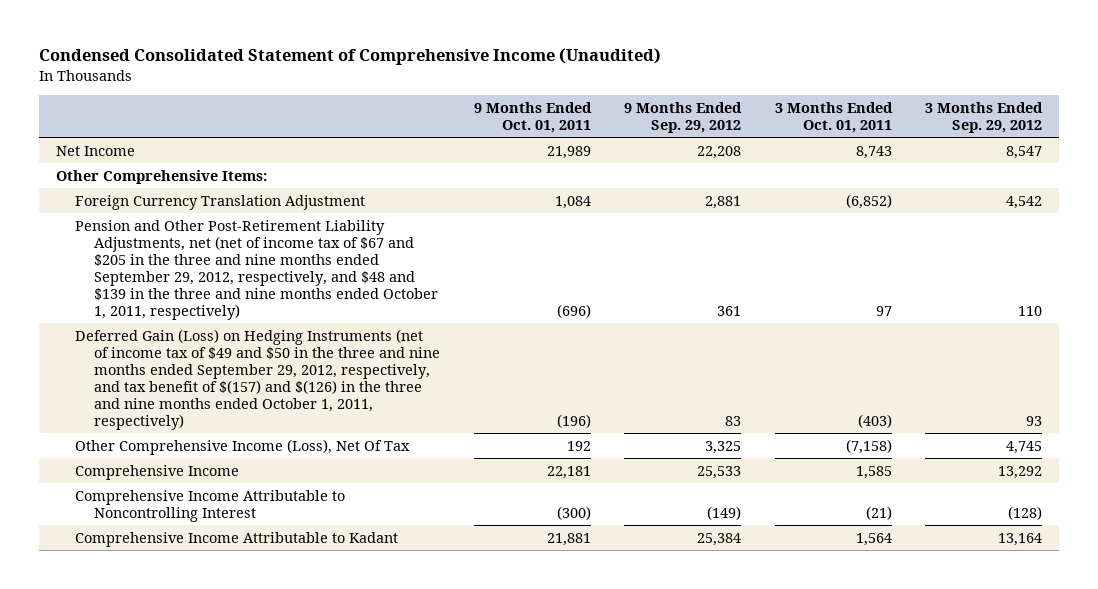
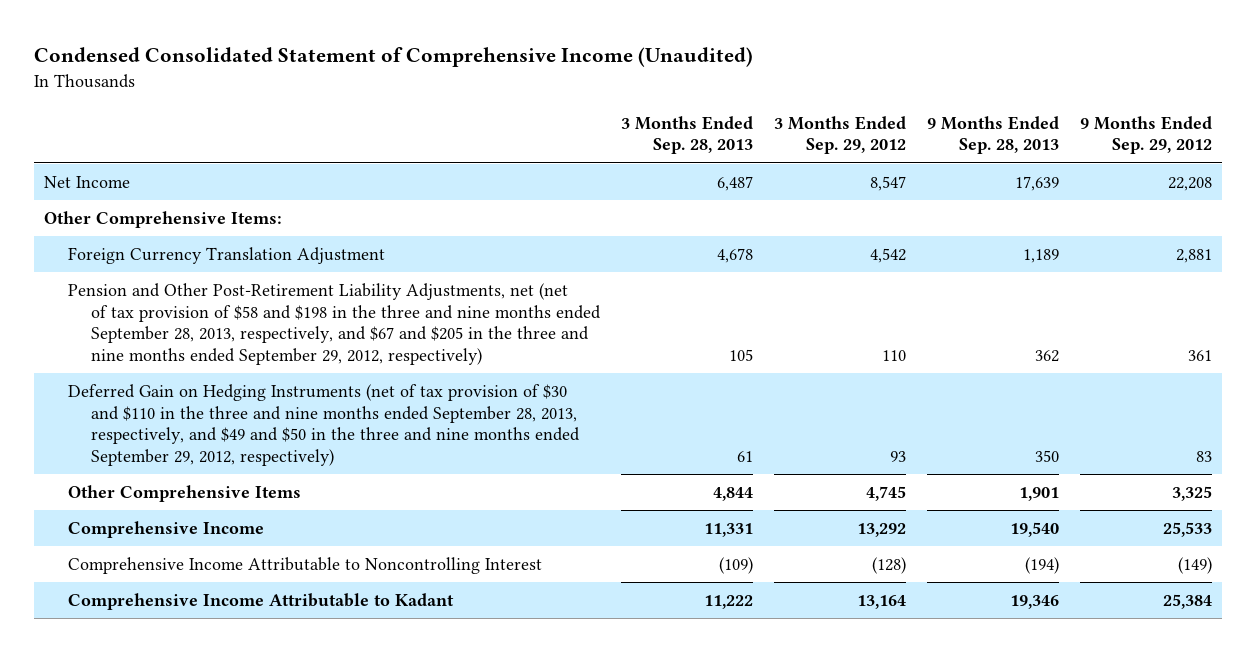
[473,101,592,133] 9 Months Ended Oct. 01, 2011 -> none
[774,101,893,133] 3 Months Ended Oct. 01, 2011 -> none
none -> [620,115,753,155] 3 Months Ended Sep. 28, 2013
none -> [926,115,1059,155] 9 Months Ended Sep. 28, 2013
[75,219,439,320] Pension and Other Post-Retirement Liability Adjustments, net (net of income tax of $67 and $205 in the three and nine months ended September 29, 2012, respectively, and $48 and $139 in the three and nine months ended October 1, 2011, respectively) -> [67,282,601,366] Pension and Other Post-Retirement Liability Adjustments, net (net of tax provision of $58 and $198 in the three and nine months ended September 28, 2013, respectively, and $67 and $205 in the three and nine months ended September 29, 2012, respectively)
[75,328,441,430] Deferred Gain (Loss) on Hedging Instruments (net of income tax of $49 and $50 in the three and nine months ended September 29, 2012, respectively, and tax benefit of $(157) and $(126) in the three and nine months ended October 1, 2011, respectively) -> [67,383,580,467] Deferred Gain on Hedging Instruments (net of tax provision of $30 and $110 in the three and nine months ended September 28, 2013, respectively, and $49 and $50 in the three and nine months ended September 29, 2012, respectively)
[75,438,411,455] Other Comprehensive Income (Loss), Net Of Tax -> [67,484,301,502] Other Comprehensive Items

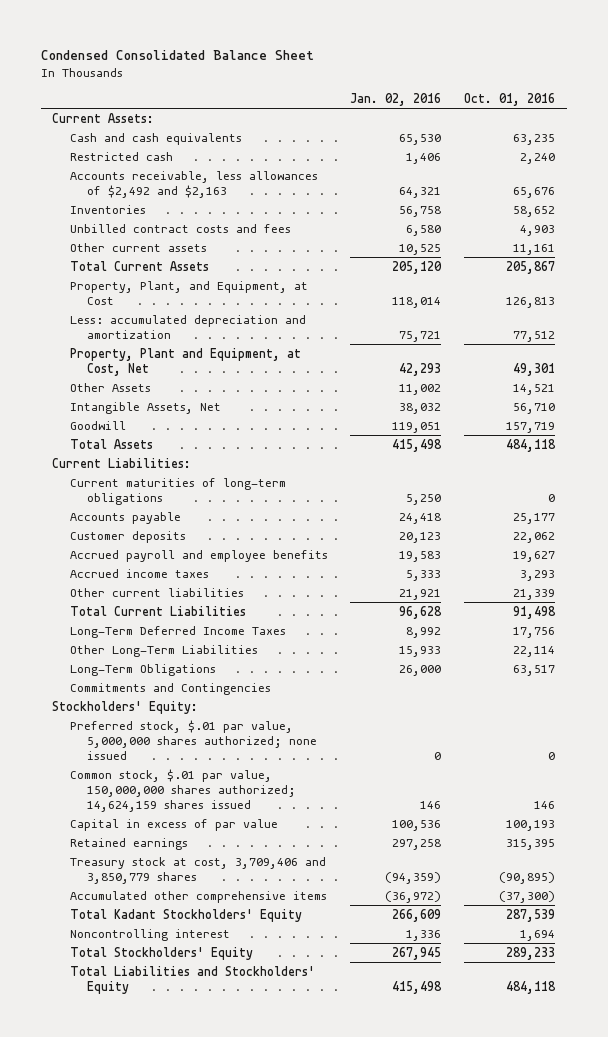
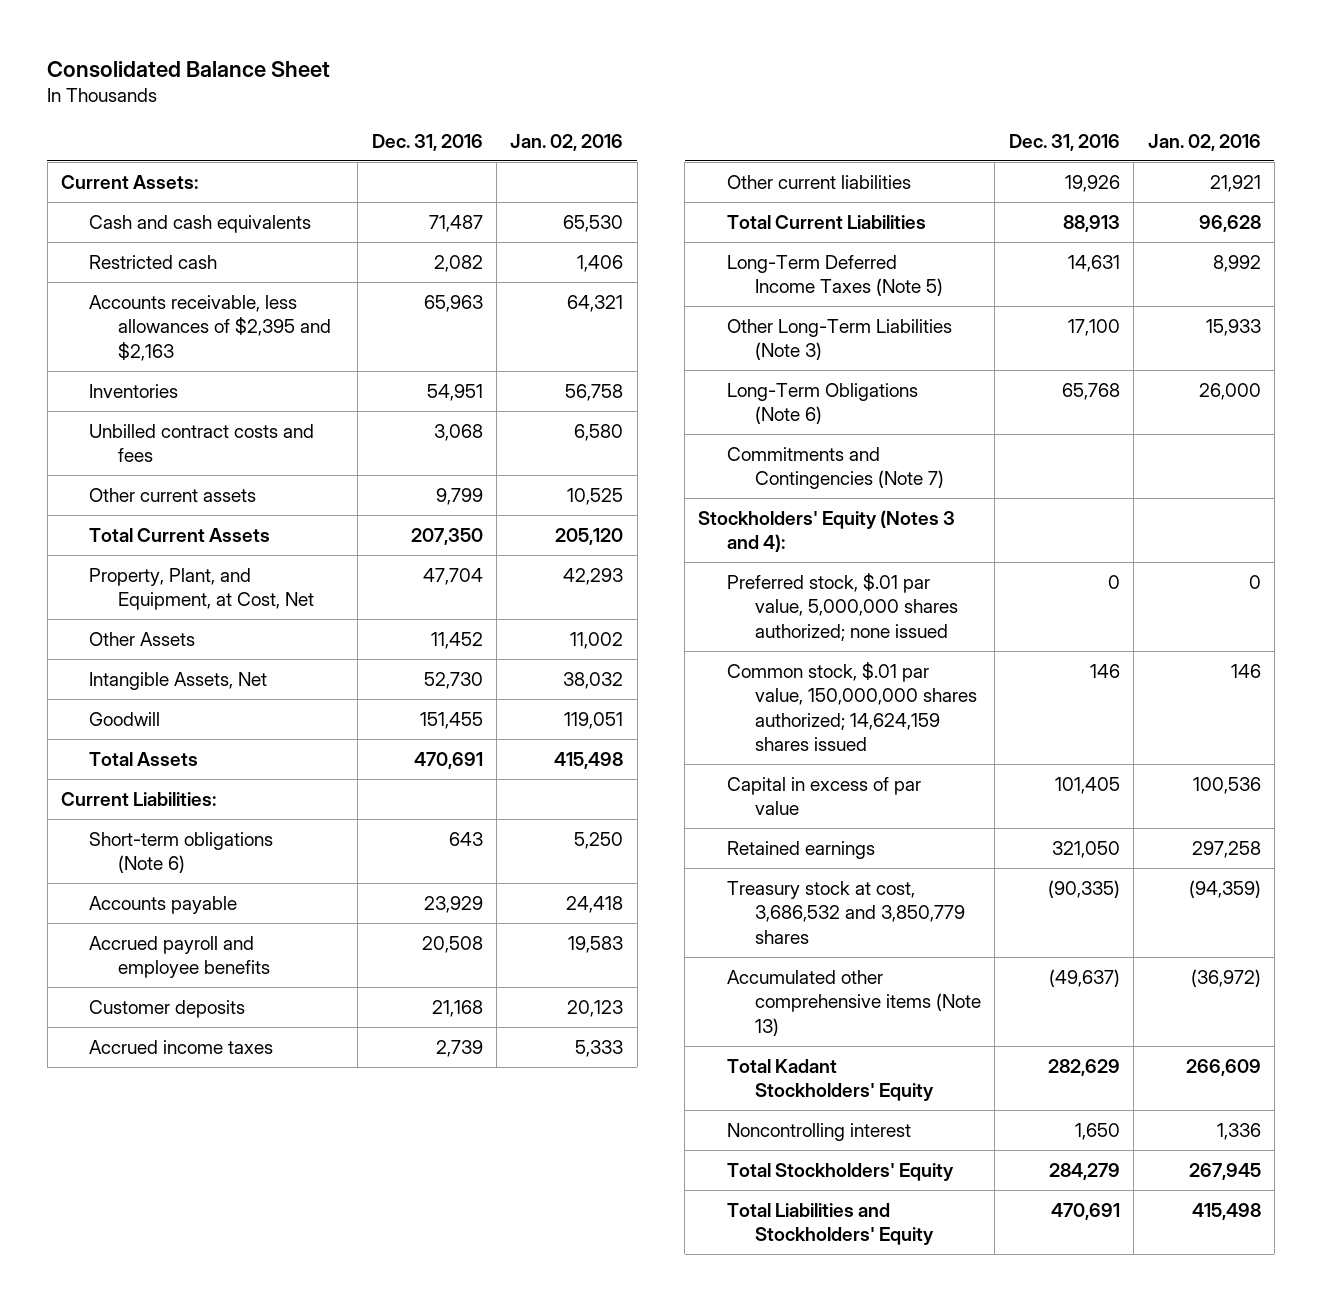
[40,49,314,60] Condensed Consolidated Balance Sheet -> [47,60,331,78] Consolidated Balance Sheet
[464,92,556,106] Oct. 01, 2016 -> none
none -> [371,134,483,152] Dec. 31, 2016
[69,170,318,198] Accounts receivable, less allowances of $2,492 and $2,163 -> [89,294,331,361] Accounts receivable, less allowances of $2,395 and $2,163
[69,280,308,305] Property, Plant, and Equipment, at Cost -> none
[69,314,306,339] Less: accumulated depreciation and amortization -> none
[69,347,301,376] Property, Plant and Equipment, at Cost, Net -> [89,567,314,611] Property, Plant, and Equipment, at Cost, Net
[69,477,286,505] Current maturities of long-term obligations -> [89,831,274,874] Short-term obligations (Note 6)
[69,530,186,543] Customer deposits -> [89,999,246,1018] Customer deposits
[69,625,286,638] Long-Term Deferred Income Taxes -> [726,254,944,297] Long-Term Deferred Income Taxes (Note 5)
[69,644,258,657] Other Long-Term Liabilities -> [726,318,952,361] Other Long-Term Liabilities (Note 3)
[69,663,216,676] Long-Term Obligations -> [726,382,918,425] Long-Term Obligations (Note 6)
[69,682,271,695] Commitments and Contingencies -> [726,446,945,490] Commitments and Contingencies (Note 7)
[52,700,199,714] Stockholders' Equity: -> [698,509,956,553] Stockholders' Equity (Notes 3 and 4):
[69,856,326,884] Treasury stock at cost, 3,709,406 and 3,850,779 shares -> [726,880,966,944] Treasury stock at cost, 3,686,532 and 3,850,779 shares
[69,890,327,903] Accumulated other comprehensive items -> [726,969,982,1036] Accumulated other comprehensive items (Note 13)

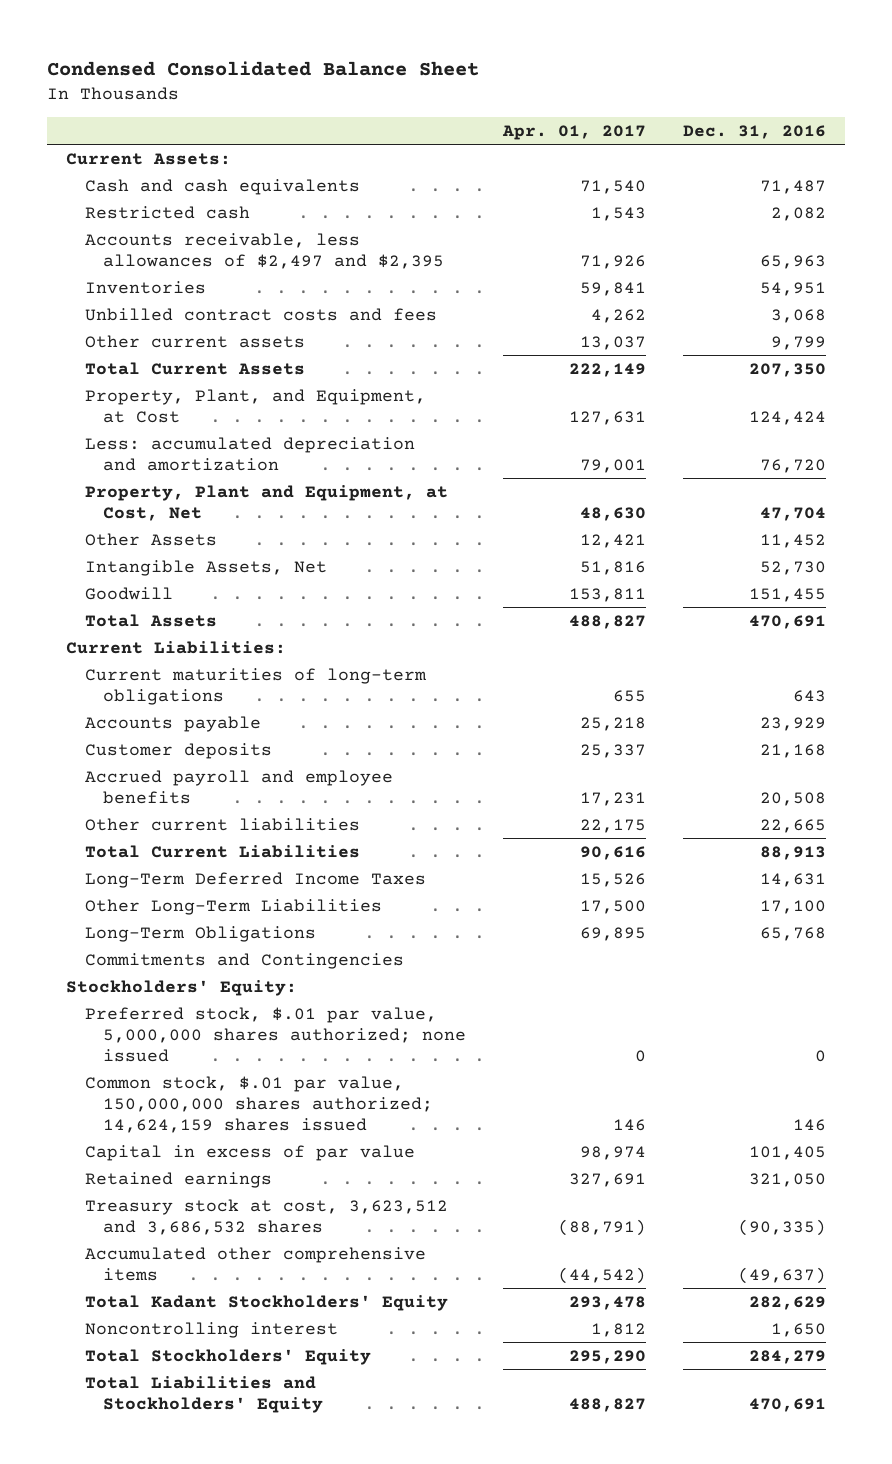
[47,60,331,78] Consolidated Balance Sheet -> [47,61,480,77] Condensed Consolidated Balance Sheet
[510,134,624,152] Jan. 02, 2016 -> none
none -> [502,124,647,140] Apr. 01, 2017
[89,294,331,361] Accounts receivable, less allowances of $2,395 and $2,163 -> [84,232,445,269] Accounts receivable, less allowances of $2,497 and $2,395
none -> [84,388,426,423] Property, Plant, and Equipment, at Cost
none -> [84,436,415,471] Less: accumulated depreciation and amortization
[89,567,314,611] Property, Plant, and Equipment, at Cost, Net -> [84,484,448,521] Property, Plant and Equipment, at Cost, Net
[89,831,274,874] Short-term obligations (Note 6) -> [84,667,427,705] Current maturities of long-term obligations
[89,1039,274,1054] Accrued income taxes -> none
[89,935,270,979] Accrued payroll and employee benefits -> [84,769,393,804] Accrued payroll and employee benefits
[1064,174,1120,192] 19,926 -> [760,818,827,833] 22,665
[726,254,944,297] Long-Term Deferred Income Taxes (Note 5) -> [84,871,426,888] Long-Term Deferred Income Taxes
[726,318,952,361] Other Long-Term Liabilities (Note 3) -> [84,898,382,915] Other Long-Term Liabilities
[726,382,918,425] Long-Term Obligations (Note 6) -> [84,925,316,942] Long-Term Obligations
[726,446,945,490] Commitments and Contingencies (Note 7) -> [84,952,404,969] Commitments and Contingencies
[698,509,956,553] Stockholders' Equity (Notes 3 and 4): -> [65,979,297,996] Stockholders' Equity:
[726,880,966,944] Treasury stock at cost, 3,686,532 and 3,850,779 shares -> [84,1198,448,1235] Treasury stock at cost, 3,623,512 and 3,686,532 shares
[726,969,982,1036] Accumulated other comprehensive items (Note 13) -> [84,1246,426,1281] Accumulated other comprehensive items

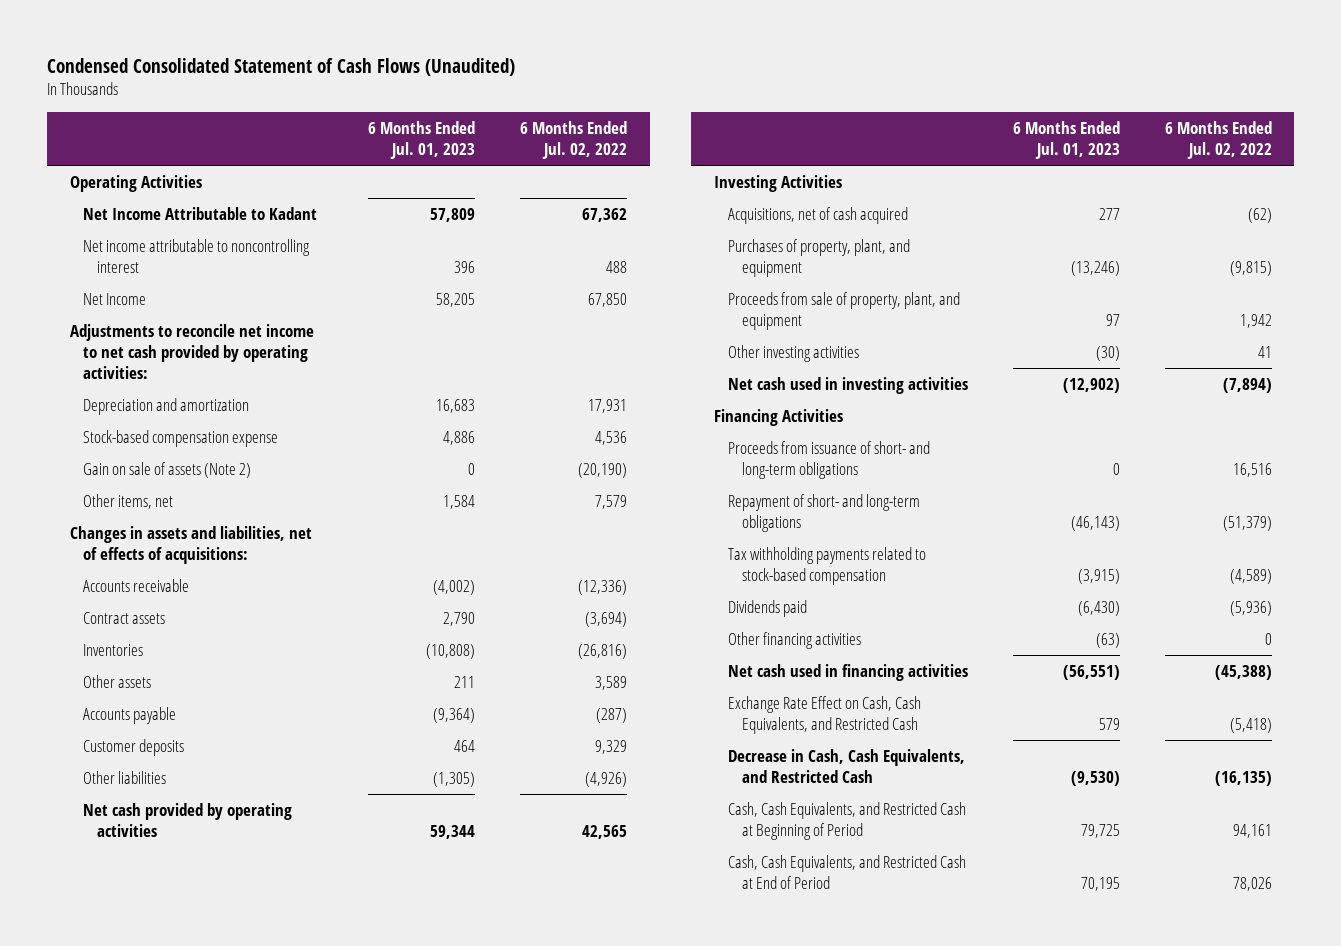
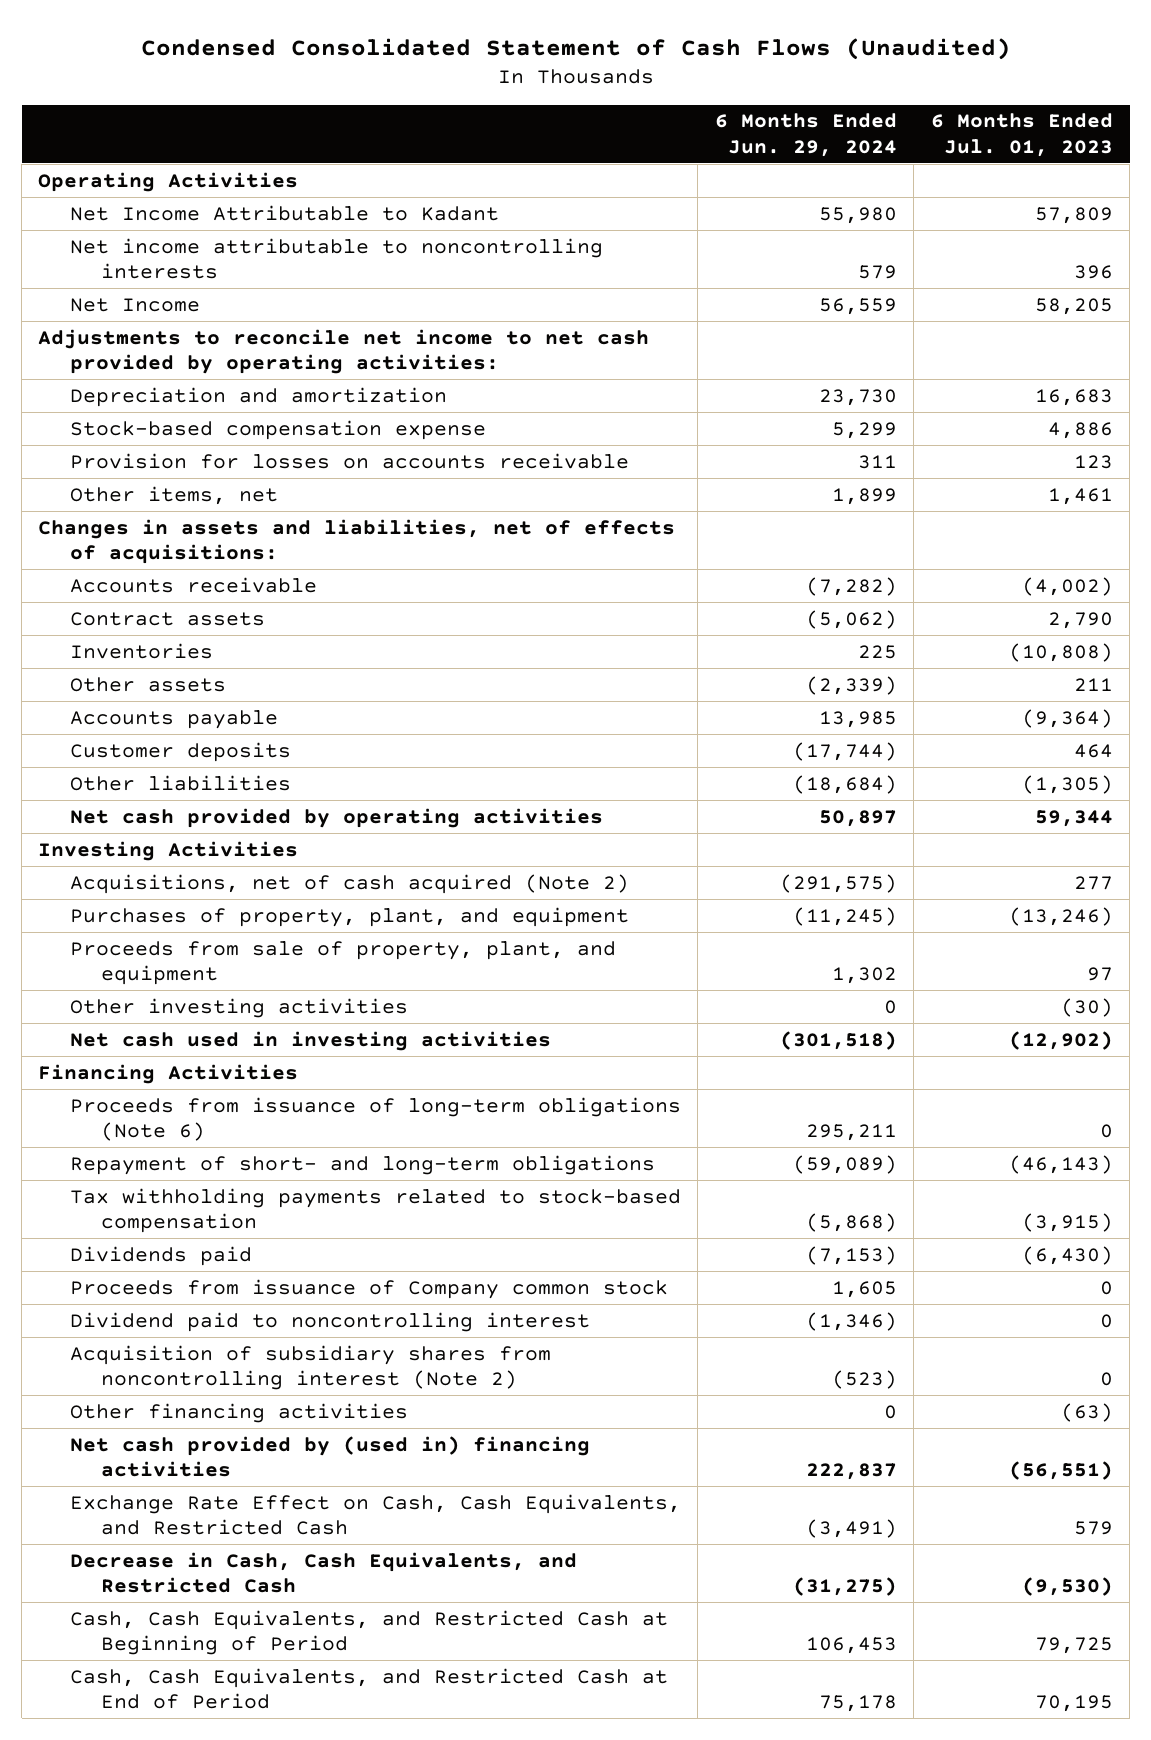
[520,121,628,160] 6 Months Ended Jul. 02, 2022 -> none
none -> [714,113,897,157] 6 Months Ended Jun. 29, 2024
[83,239,311,273] Net income attributable to noncontrolling interest -> [69,237,603,280] Net income attributable to noncontrolling interests
[83,462,252,479] Gain on sale of assets (Note 2) -> none
none -> [69,452,629,469] Provision for losses on accounts receivable
[443,495,476,510] 1,584 -> [1047,487,1113,505] 1,461
[727,207,908,225] Acquisitions, net of cash acquired -> [69,873,629,894] Acquisitions, net of cash acquired (Note 2)
[727,441,930,479] Proceeds from issuance of short- and long-term obligations -> [69,1096,681,1142] Proceeds from issuance of long-term obligations (Note 6)
none -> [69,1278,668,1299] Proceeds from issuance of Company common stock
none -> [69,1311,590,1332] Dividend paid to noncontrolling interest
none -> [69,1344,551,1391] Acquisition of subsidiary shares from noncontrolling interest (Note 2)
[727,664,968,682] Net cash used in financing activities -> [69,1435,590,1478] Net cash provided by (used in) financing activities

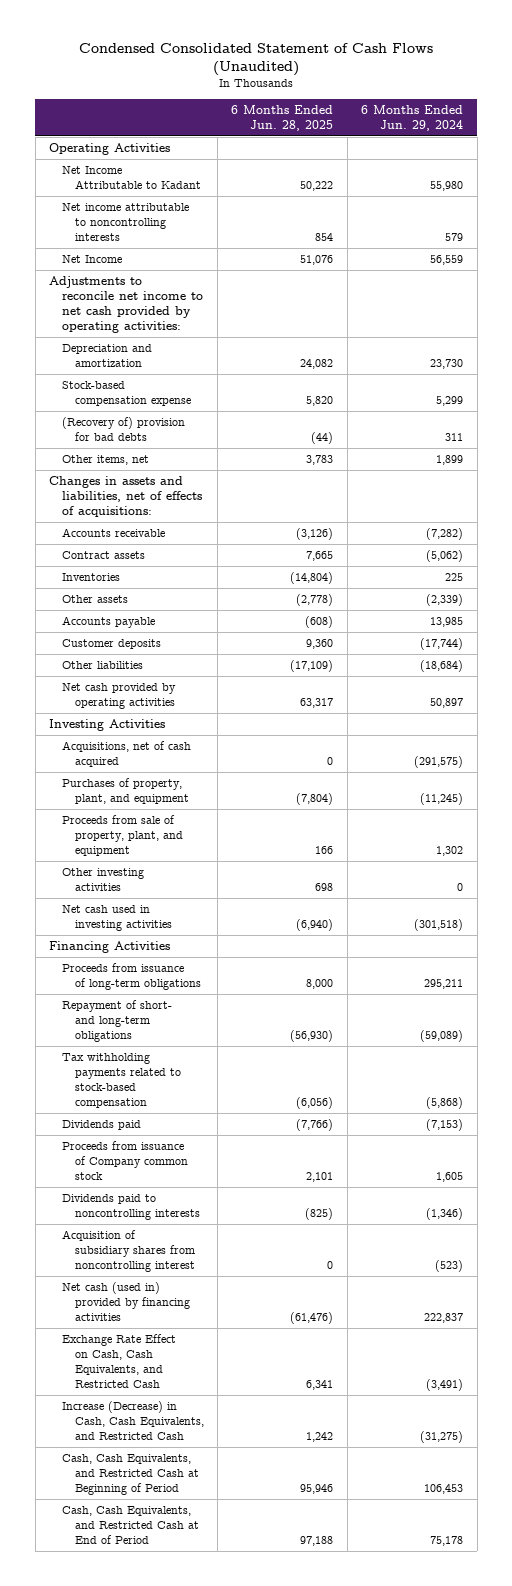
[930,113,1113,157] 6 Months Ended Jul. 01, 2023 -> none
none -> [231,104,334,131] 6 Months Ended Jun. 28, 2025
[69,452,629,469] Provision for losses on accounts receivable -> [61,416,185,441] (Recovery of) provision for bad debts
[69,873,629,894] Acquisitions, net of cash acquired (Note 2) -> [61,740,191,767] Acquisitions, net of cash acquired
[69,1096,681,1142] Proceeds from issuance of long-term obligations (Note 6) -> [61,962,201,990] Proceeds from issuance of long-term obligations
[69,1402,408,1423] Other financing activities -> none
[69,1311,590,1332] Dividend paid to noncontrolling interest -> [61,1193,200,1220] Dividends paid to noncontrolling interests
[69,1344,551,1391] Acquisition of subsidiary shares from noncontrolling interest (Note 2) -> [61,1229,195,1273] Acquisition of subsidiary shares from noncontrolling interest
[69,1435,590,1478] Net cash provided by (used in) financing activities -> [61,1281,190,1322] Net cash (used in) provided by financing activities
[69,1551,577,1594] Decrease in Cash, Cash Equivalents, and Restricted Cash -> [61,1400,204,1441] Increase (Decrease) in Cash, Cash Equivalents, and Restricted Cash

